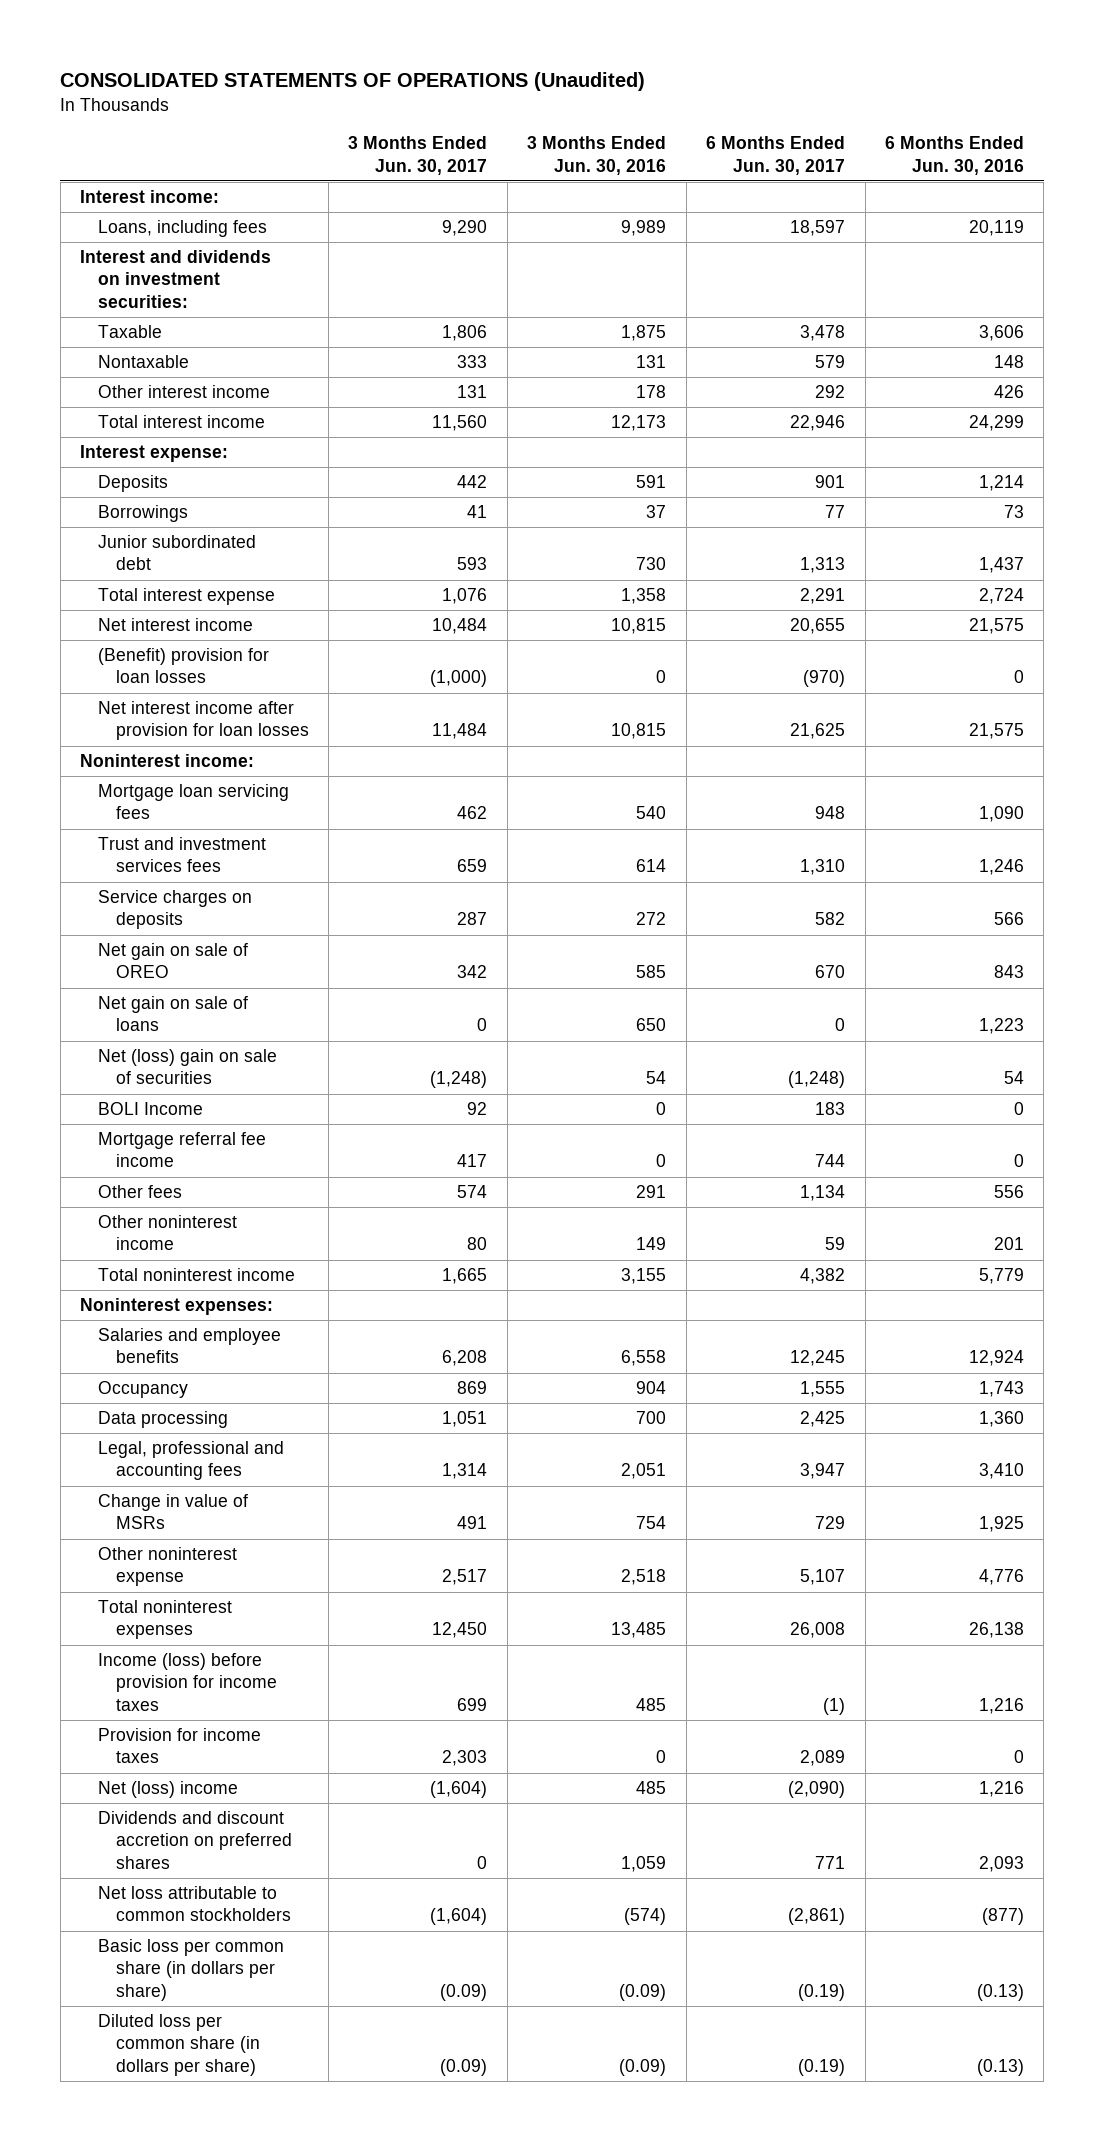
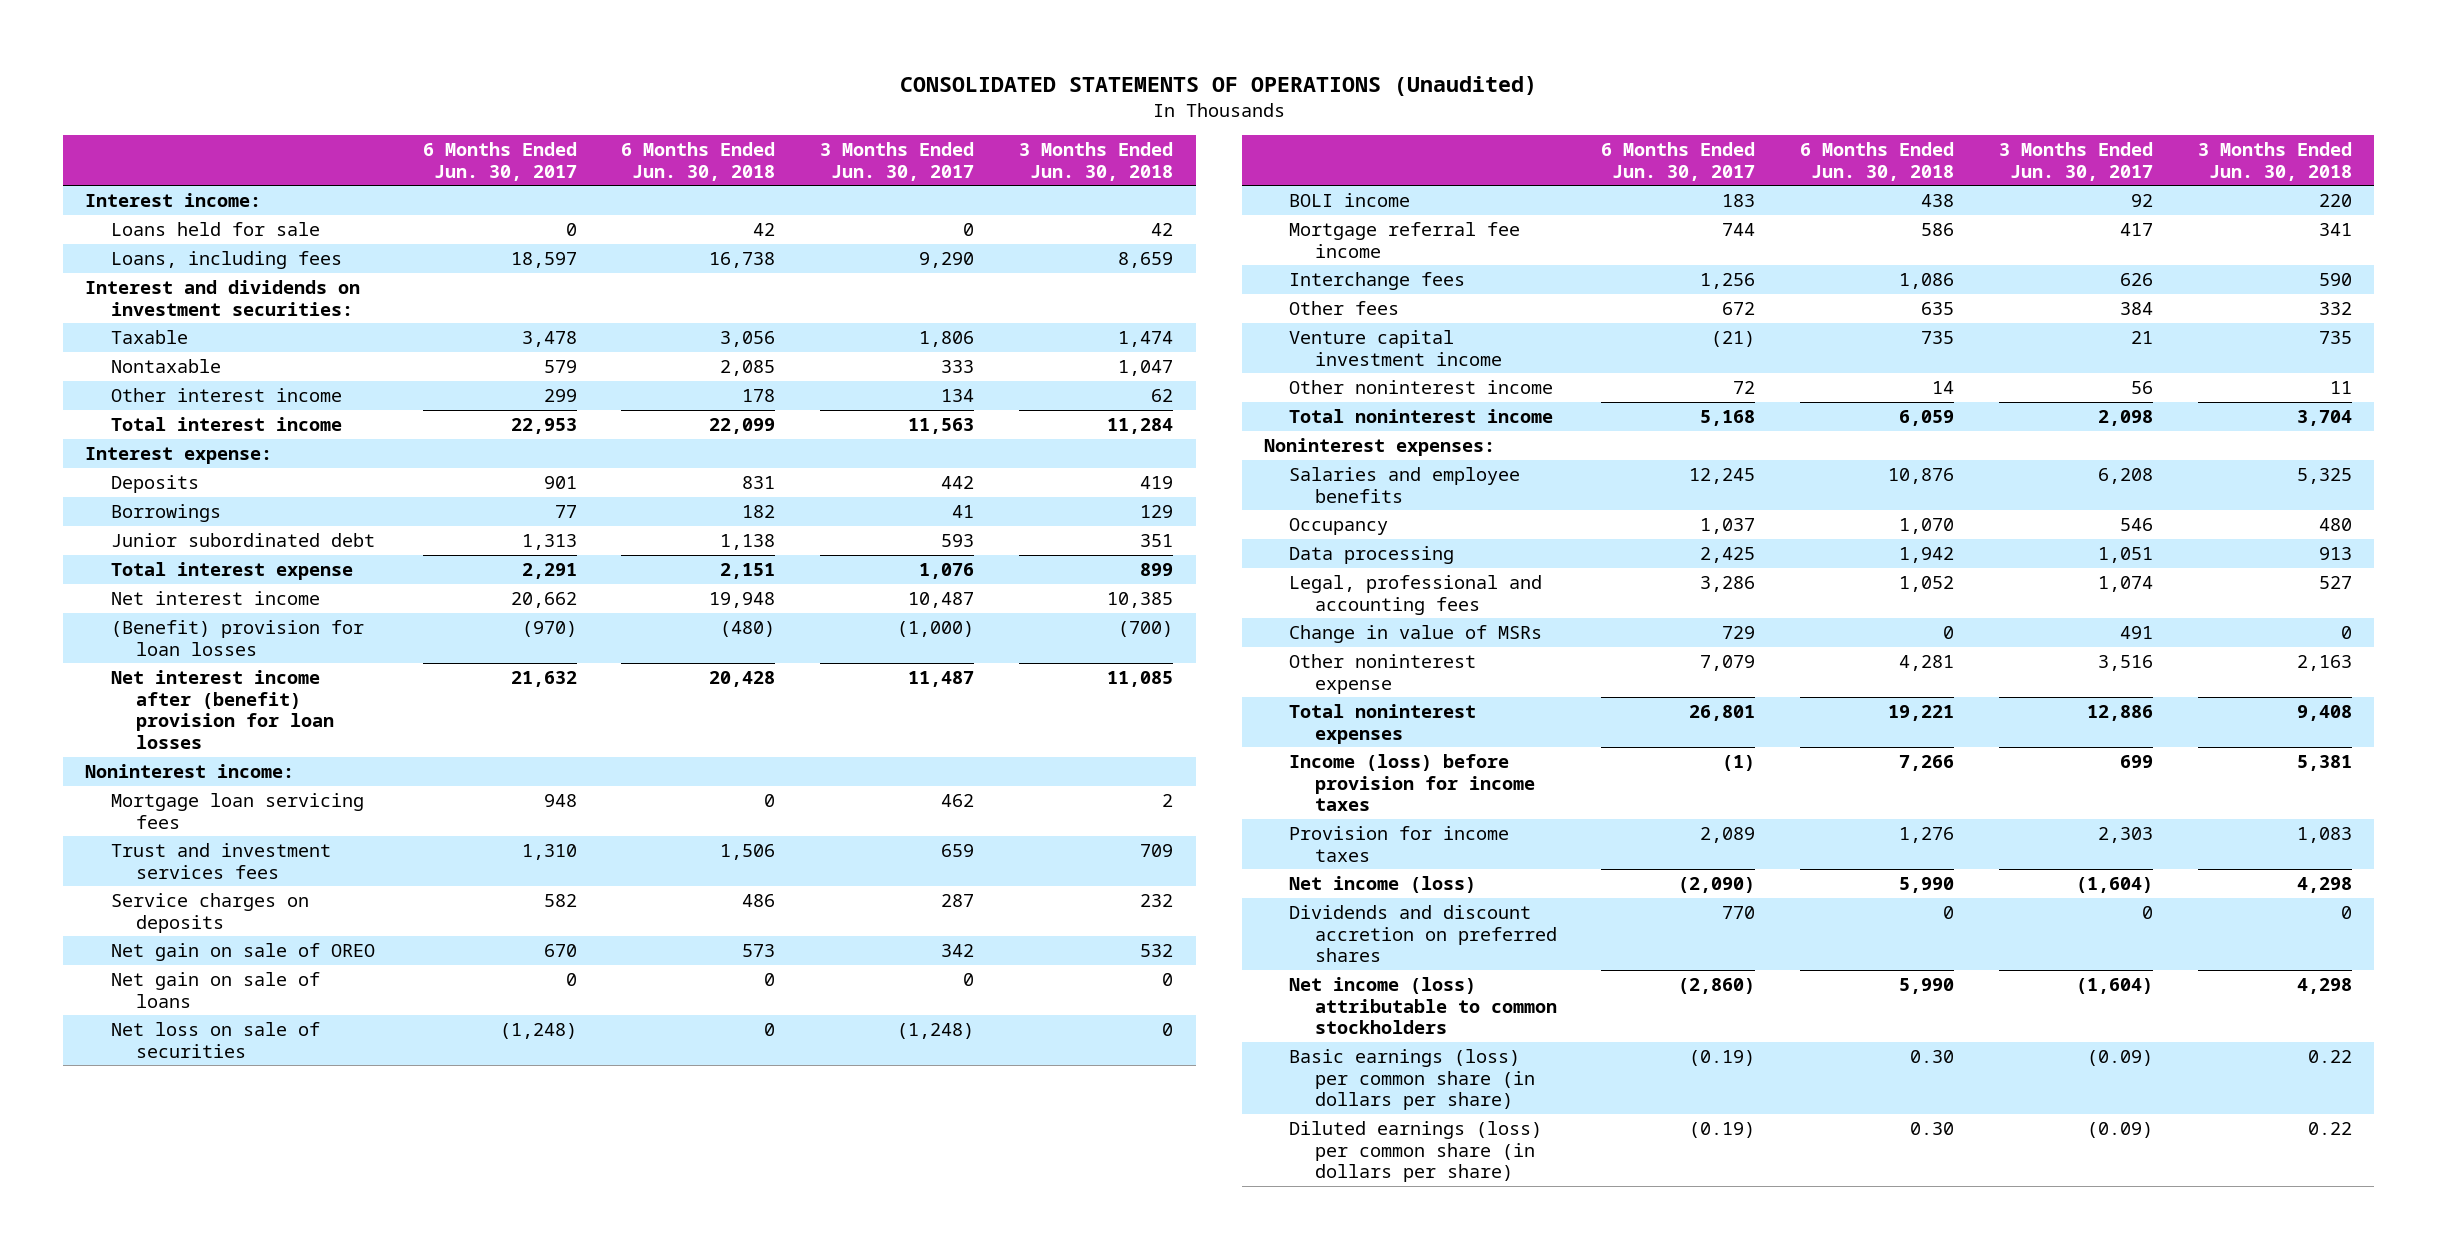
[527,136,667,175] 3 Months Ended Jun. 30, 2016 -> none
[884,136,1024,175] 6 Months Ended Jun. 30, 2016 -> none
none -> [621,142,776,181] 6 Months Ended Jun. 30, 2018
none -> [1019,142,1174,181] 3 Months Ended Jun. 30, 2018
none -> [110,222,320,237] Loans held for sale
[457,385,488,399] 131 -> [941,389,975,403] 134
[815,385,846,399] 292 -> [543,389,577,403] 299
[432,415,488,432] 11,560 -> [908,418,975,435] 11,563
[790,415,846,432] 22,946 -> [510,418,577,435] 22,953
[432,618,488,635] 10,484 -> [908,592,975,609] 10,487
[790,618,846,635] 20,655 -> [510,592,577,609] 20,662
[97,701,309,741] Net interest income after provision for loan losses -> [110,670,334,749] Net interest income after (benefit) provision for loan losses
[432,723,488,740] 11,484 -> [908,671,975,688] 11,487
[790,723,846,740] 21,625 -> [510,671,577,688] 21,632
[97,1049,277,1085] Net (loss) gain on sale of securities -> [110,1022,320,1058] Net loss on sale of securities
[97,1102,203,1116] BOLI Income -> [1289,193,1411,208] BOLI income
none -> [1289,272,1466,291] Interchange fees
[457,1185,488,1199] 574 -> [2120,302,2154,316] 384
[800,1185,846,1202] 1,134 -> [1722,302,1756,316] 672
none -> [1289,330,1502,366] Venture capital investment income
[467,1237,488,1251] 80 -> [2131,381,2154,395] 56
[825,1237,846,1251] 59 -> [1733,381,1756,395] 72
[442,1268,488,1285] 1,665 -> [2098,410,2154,427] 2,098
[800,1268,846,1285] 4,382 -> [1700,410,1756,427] 5,168
[457,1381,488,1395] 869 -> [2120,518,2154,532] 546
[800,1381,846,1398] 1,555 -> [1700,518,1756,535] 1,037
[442,1463,488,1480] 1,314 -> [2098,576,2154,593] 1,074
[800,1463,846,1480] 3,947 -> [1700,576,1756,593] 3,286
[442,1569,488,1586] 2,517 -> [2098,655,2154,672] 3,516
[800,1569,846,1586] 5,107 -> [1700,655,1756,672] 7,079
[432,1622,488,1639] 12,450 -> [2087,705,2154,722] 12,886
[790,1622,846,1639] 26,008 -> [1689,705,1756,722] 26,801
[97,1781,238,1799] Net (loss) income -> [1289,876,1477,894] Net income (loss)
[815,1855,846,1869] 771 -> [1722,906,1756,920] 770
[97,1886,291,1922] Net loss attributable to common stockholders -> [1289,977,1557,1035] Net income (loss) attributable to common stockholders
[788,1908,846,1926] (2,861) -> [1678,978,1756,995] (2,860)
[97,1939,284,2001] Basic loss per common share (in dollars per share) -> [1289,1049,1535,1111] Basic earnings (loss) per common share (in dollars per share)
[97,2014,260,2076] Diluted loss per common share (in dollars per share) -> [1289,1121,1543,1183] Diluted earnings (loss) per common share (in dollars per share)

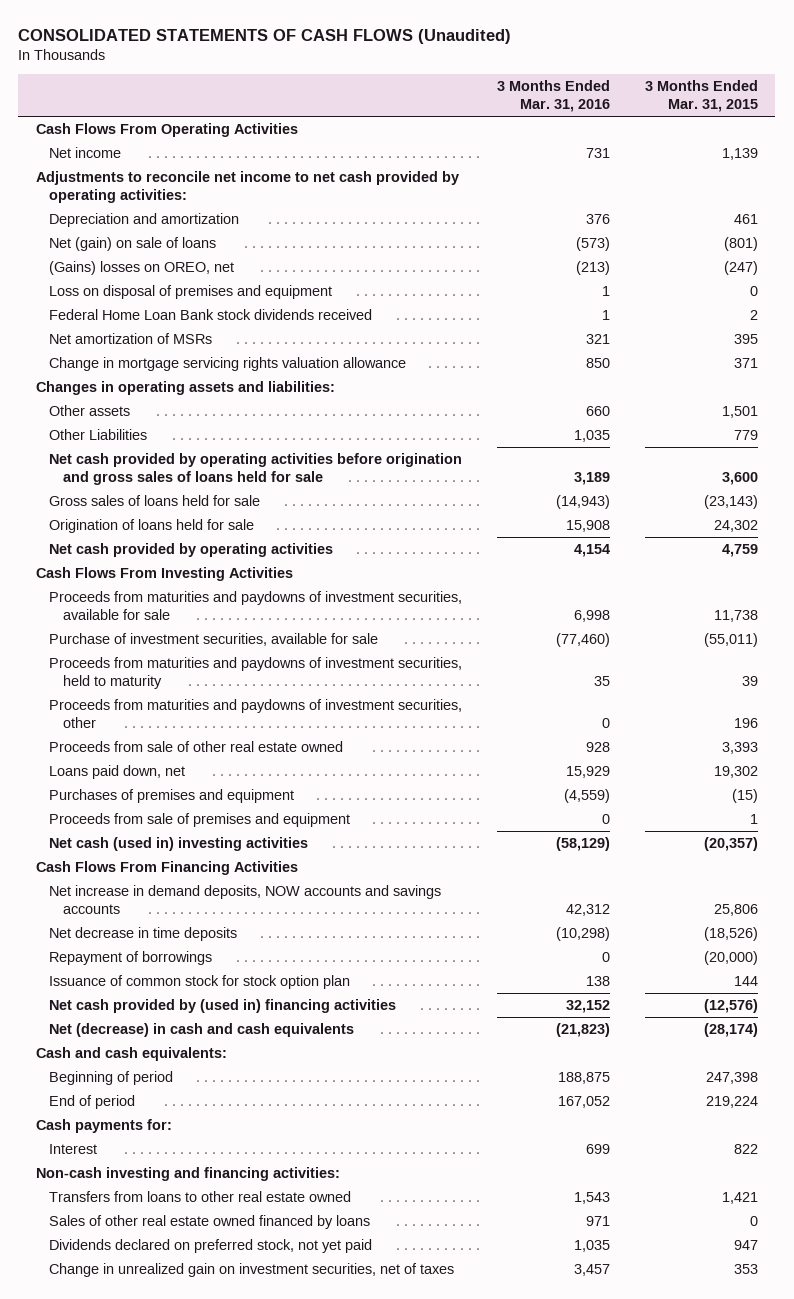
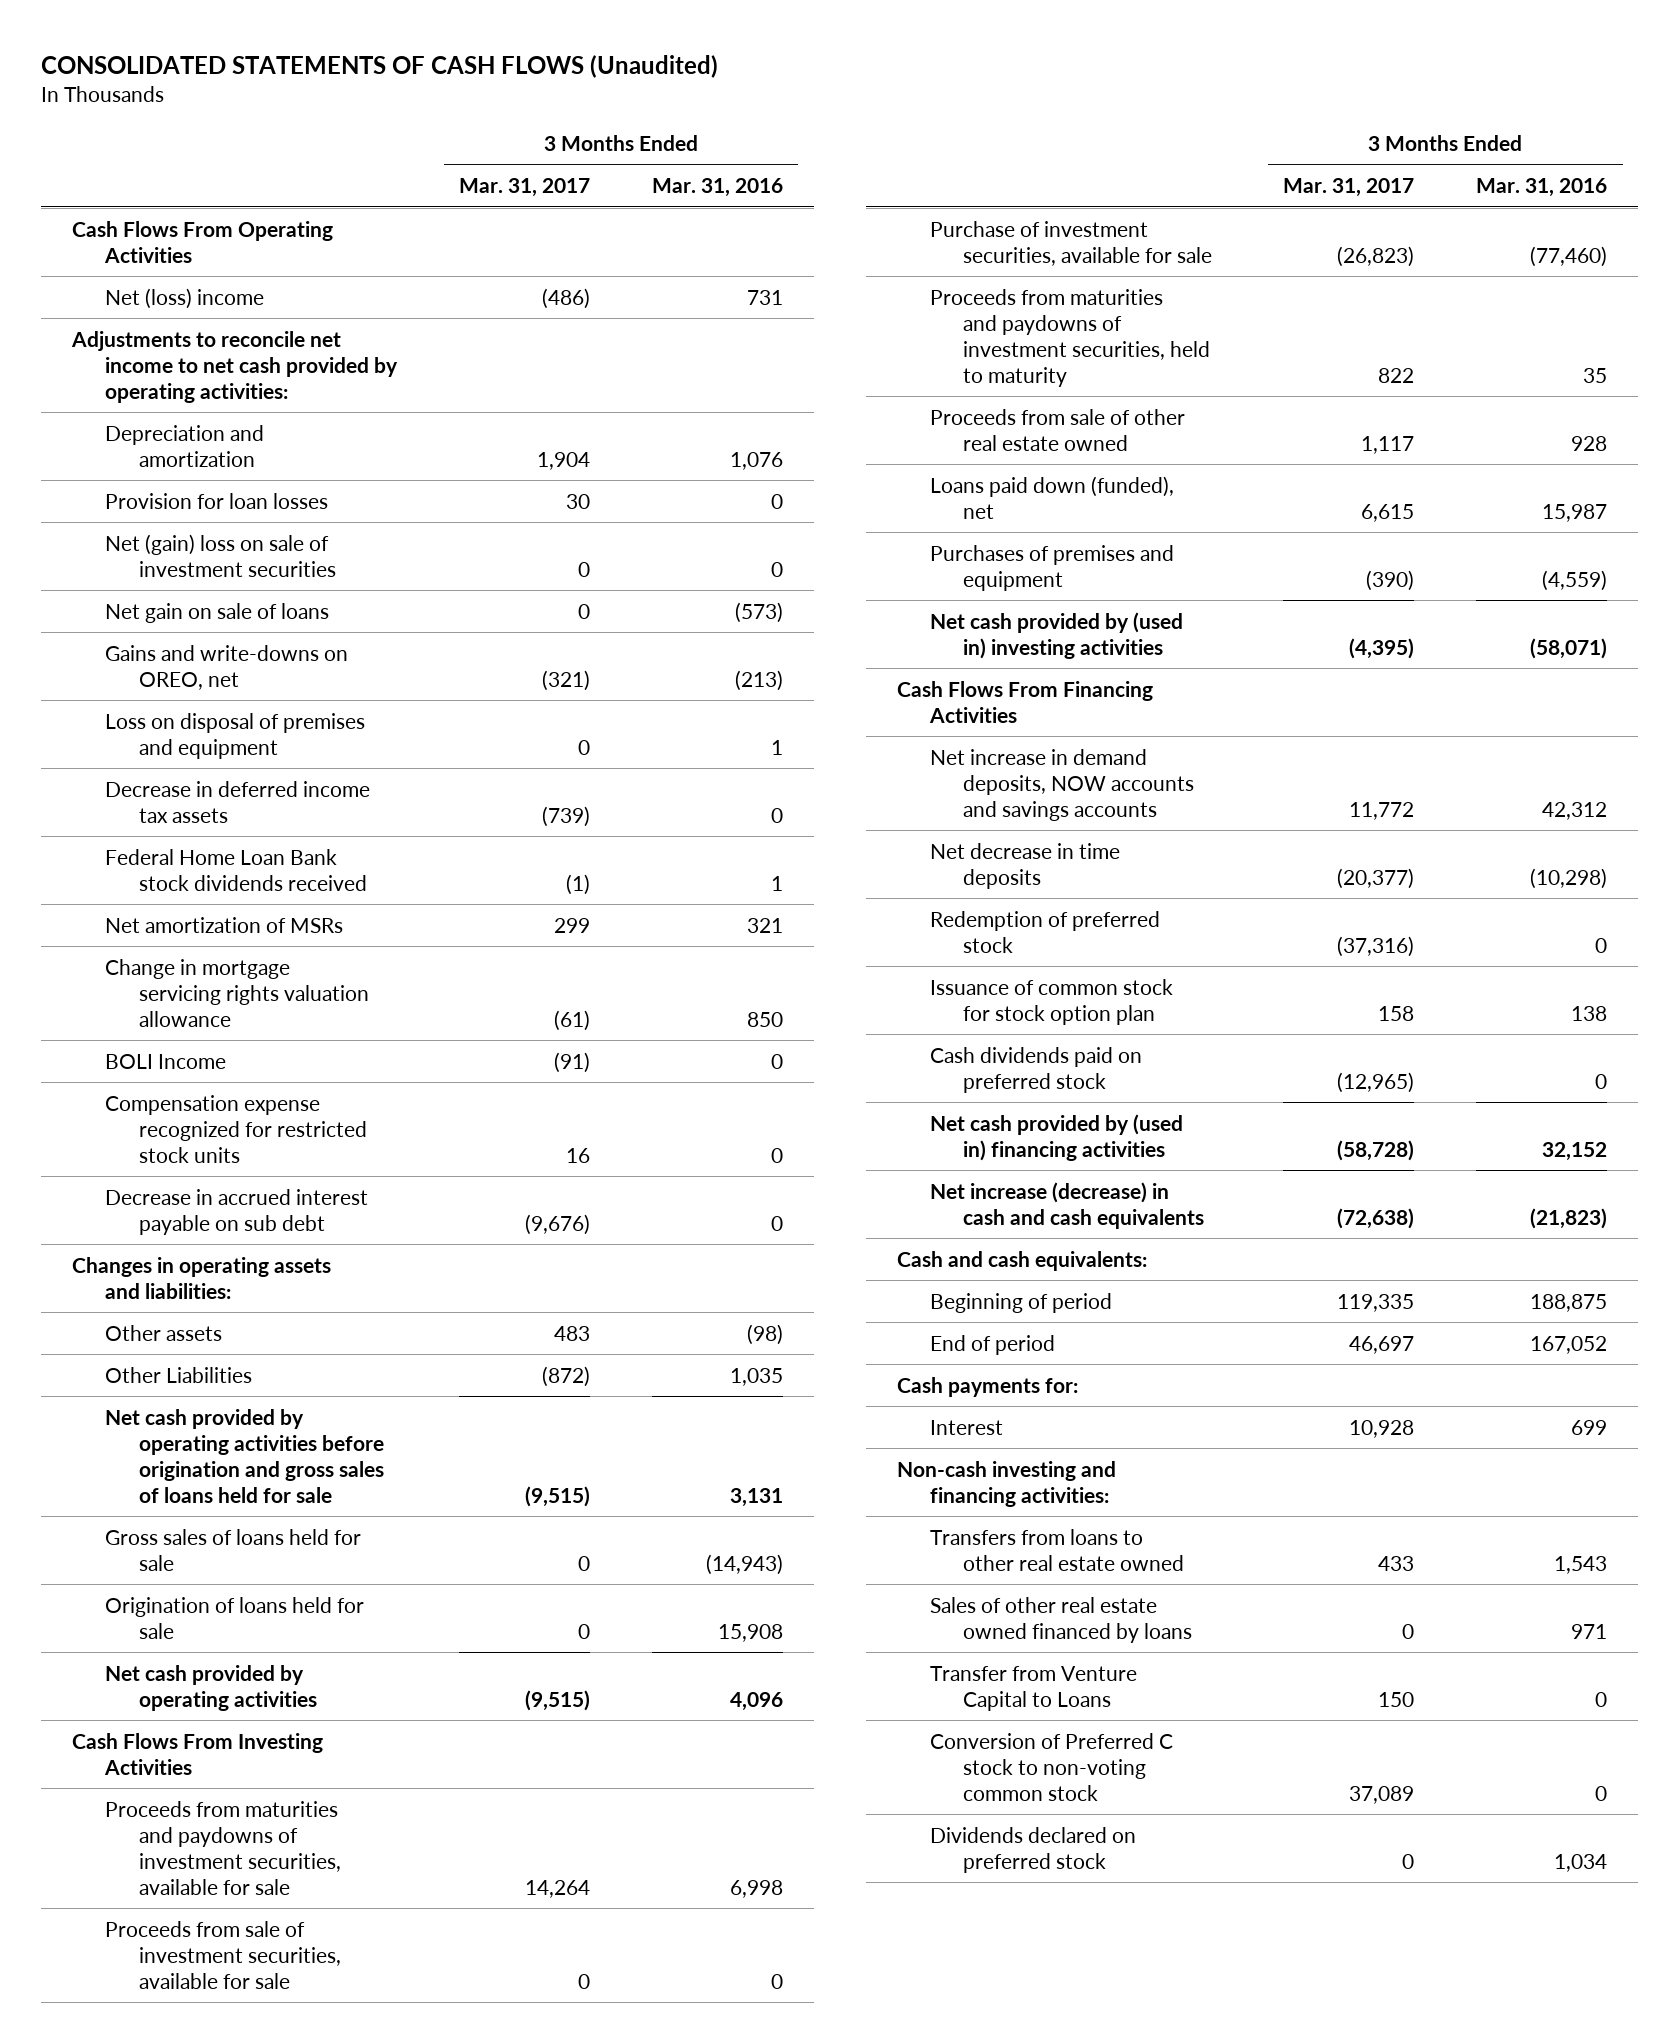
[644,79,758,113] 3 Months Ended Mar. 31, 2015 -> none
none -> [459,178,591,198] Mar. 31, 2017
[49,146,122,158] Net income -> [105,287,265,309] Net (loss) income
[586,213,611,224] 376 -> [729,451,783,470] 1,076
none -> [105,492,329,509] Provision for loan losses
none -> [105,533,336,577] Net (gain) loss on sale of investment securities
[49,236,217,251] Net (gain) on sale of loans -> [105,602,330,623] Net gain on sale of loans
[49,260,235,275] (Gains) losses on OREO, net -> [105,644,349,690] Gains and write-downs on OREO, net
none -> [105,780,371,823] Decrease in deferred income tax assets
none -> [105,1053,227,1069] BOLI Income
none -> [105,1094,367,1163] Compensation expense recognized for restricted stock units
none -> [105,1188,369,1235] Decrease in accrued interest payable on sub debt
[586,405,611,416] 660 -> [746,1323,783,1345] (98)
[574,472,611,486] 3,189 -> [729,1487,783,1507] 3,131
[574,543,611,557] 4,154 -> [729,1691,783,1711] 4,096
none -> [105,1920,341,1989] Proceeds from sale of investment securities, available for sale
[49,698,463,729] Proceeds from maturities and paydowns of investment securities, other -> none
[49,764,186,779] Loans paid down, net -> [929,475,1174,519] Loans paid down (funded), net
[566,765,611,778] 15,929 -> [1542,503,1608,522] 15,987
[49,812,351,827] Proceeds from sale of premises and equipment -> none
[49,836,309,851] Net cash (used in) investing activities -> [929,611,1183,659] Net cash provided by (used in) investing activities
[556,836,611,851] (58,129) -> [1530,637,1608,659] (58,071)
[49,950,213,965] Repayment of borrowings -> none
none -> [929,910,1160,953] Redemption of preferred stock
none -> [929,1046,1142,1093] Cash dividends paid on preferred stock
[49,1022,355,1037] Net (decrease) in cash and cash equivalents -> [929,1181,1204,1229] Net increase (decrease) in cash and cash equivalents
[49,1262,455,1277] Change in unrealized gain on investment securities, net of taxes -> none
none -> [929,1665,1137,1711] Transfer from Venture Capital to Loans
none -> [929,1732,1173,1801] Conversion of Preferred C stock to non-voting common stock
[49,1238,373,1253] Dividends declared on preferred stock, not yet paid -> [929,1826,1136,1873] Dividends declared on preferred stock
[574,1239,611,1252] 1,035 -> [1554,1853,1608,1872] 1,034

